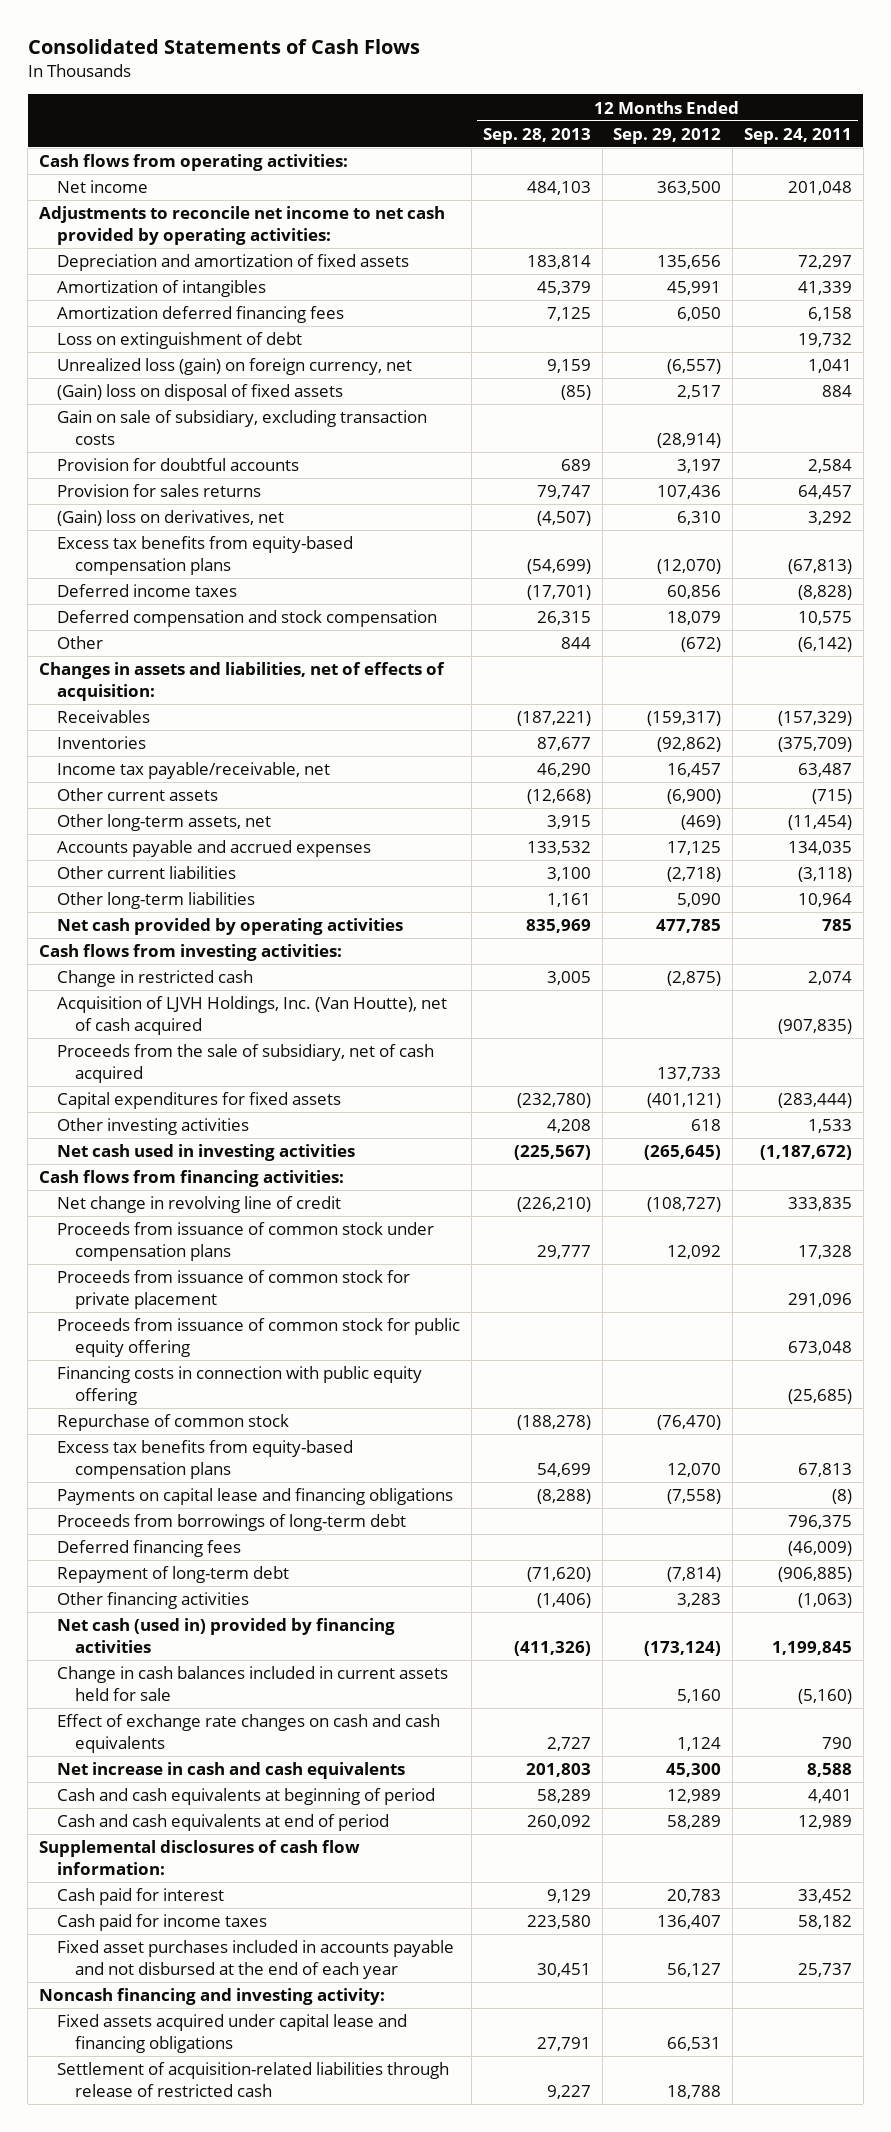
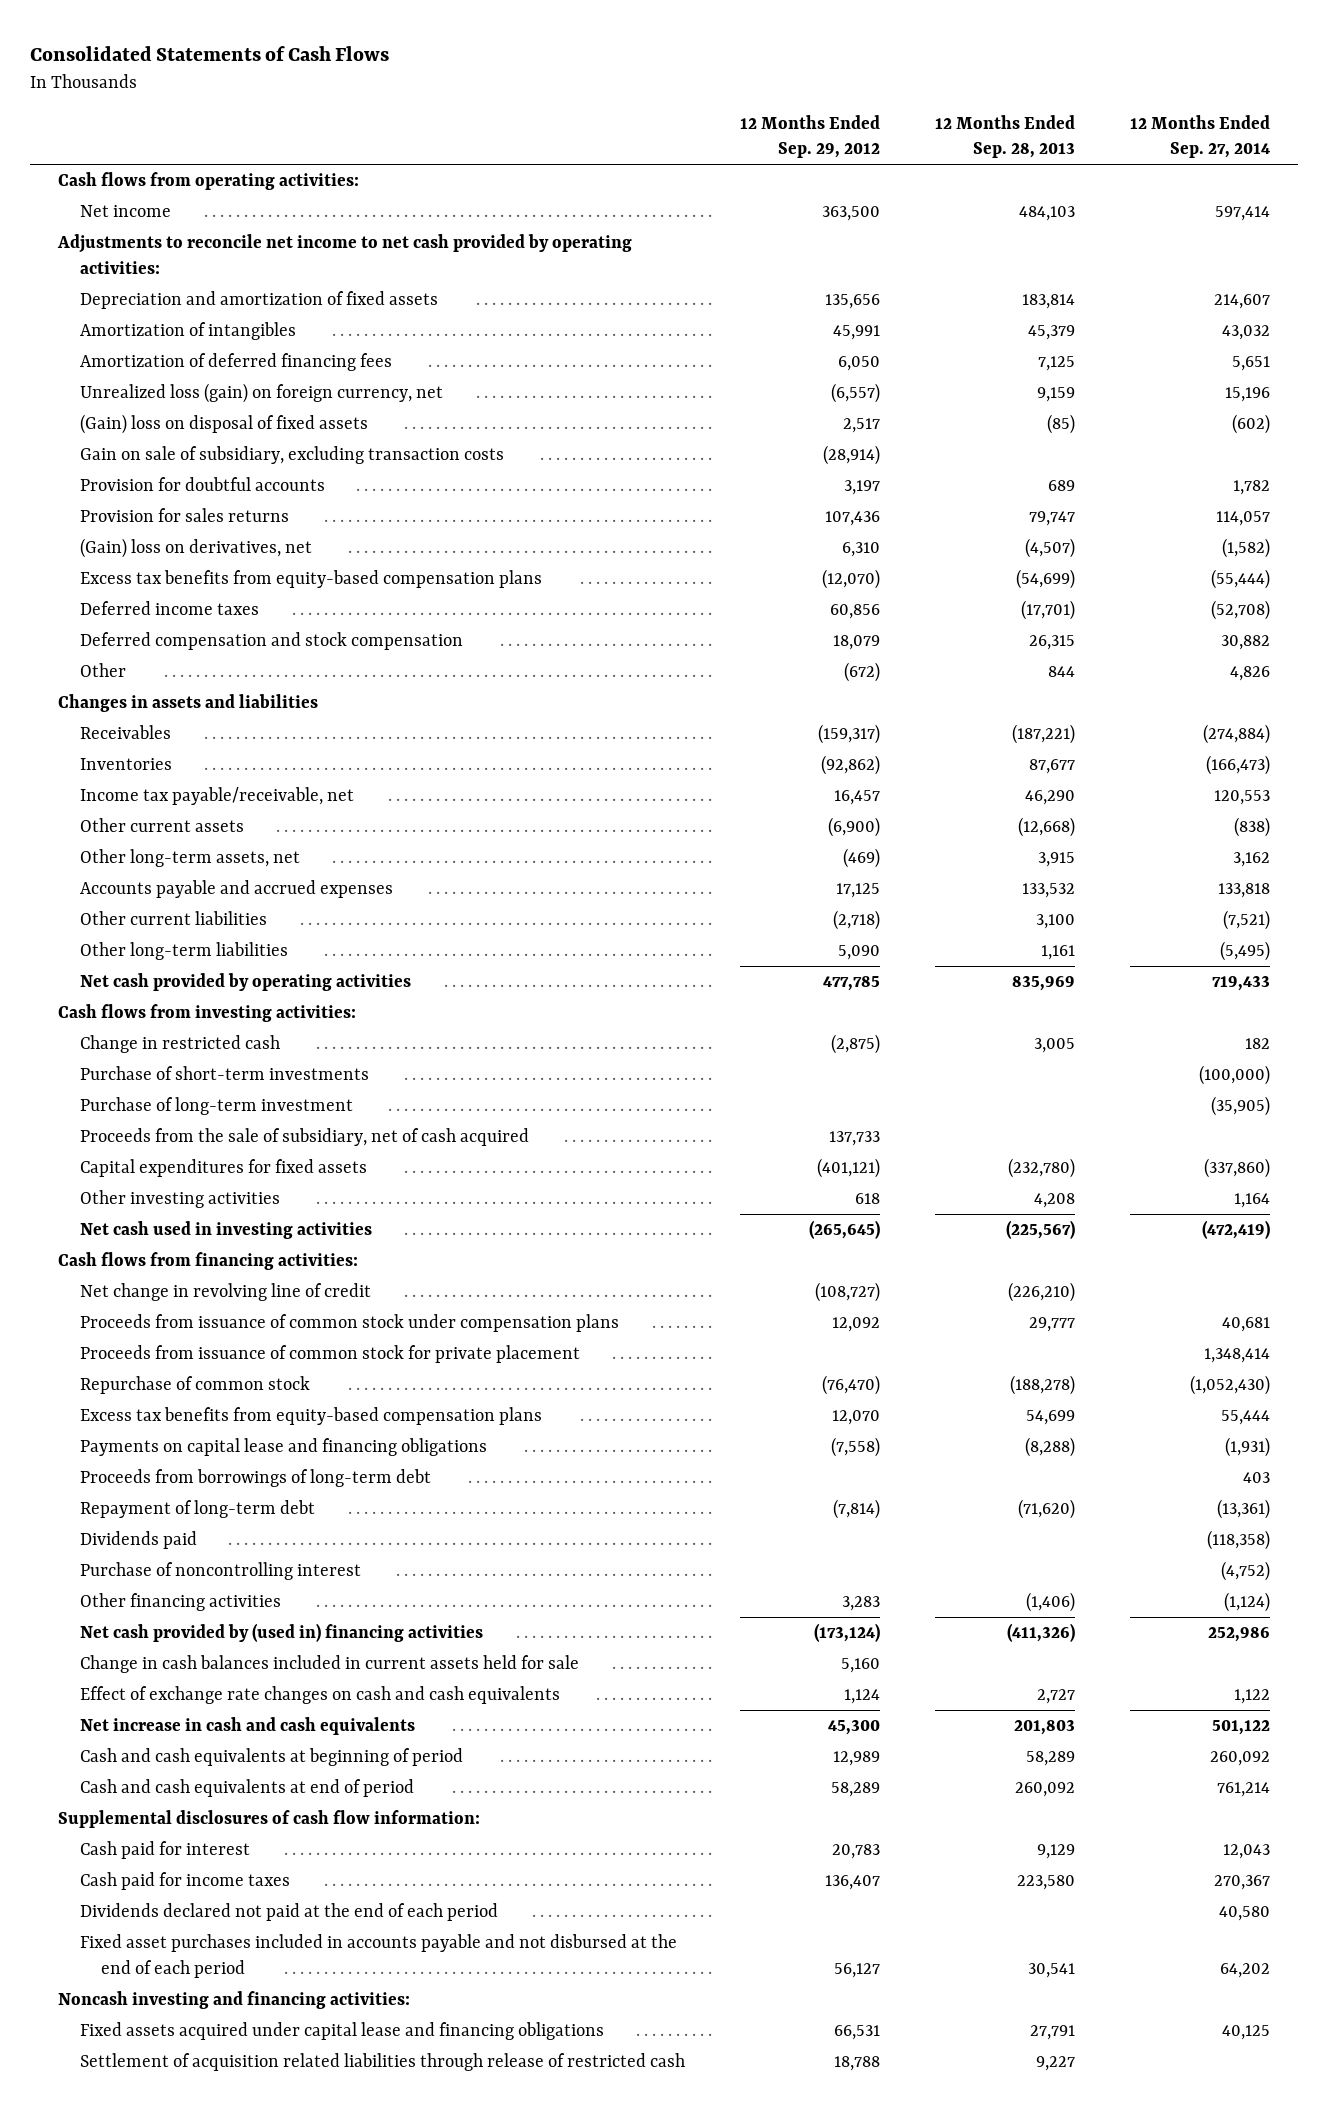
[743,127,852,144] Sep. 24, 2011 -> none
none -> [1129,114,1270,158] 12 Months Ended Sep. 27, 2014
[57,332,303,350] Loss on extinguishment of debt -> none
[57,306,345,324] Amortization deferred financing fees -> [79,353,392,372] Amortization of deferred financing fees
[39,662,446,701] Changes in assets and liabilities, net of effects of acquisition: -> [57,694,318,713] Changes in assets and liabilities
[57,996,448,1035] Acquisition of LJVH Holdings, Inc. (Van Houtte), net of cash acquired -> none
none -> [79,1066,369,1081] Purchase of short-term investments
none -> [79,1097,353,1116] Purchase of long-term investment
[57,1318,461,1357] Proceeds from issuance of common stock for public equity offering -> none
[57,1366,423,1405] Financing costs in connection with public equity offering -> none
[57,1540,242,1558] Deferred financing fees -> none
none -> [79,1531,197,1550] Dividends paid
none -> [79,1562,361,1581] Purchase of noncontrolling interest
[57,1618,396,1653] Net cash (used in) provided by financing activities -> [79,1623,483,1643] Net cash provided by (used in) financing activities
none -> [79,1903,498,1922] Dividends declared not paid at the end of each period
[57,1940,455,1979] Fixed asset purchases included in accounts payable and not disbursed at the end of each year -> [79,1934,677,1978] Fixed asset purchases included in accounts payable and not disbursed at the end of each period
[536,1962,591,1977] 30,451 -> [1027,1962,1075,1978] 30,541
[39,1988,386,2006] Noncash financing and investing activity: -> [57,1991,410,2010] Noncash investing and financing activities:
[57,2062,450,2097] Settlement of acquisition-related liabilities through release of restricted cash -> [79,2053,685,2072] Settlement of acquisition related liabilities through release of restricted cash

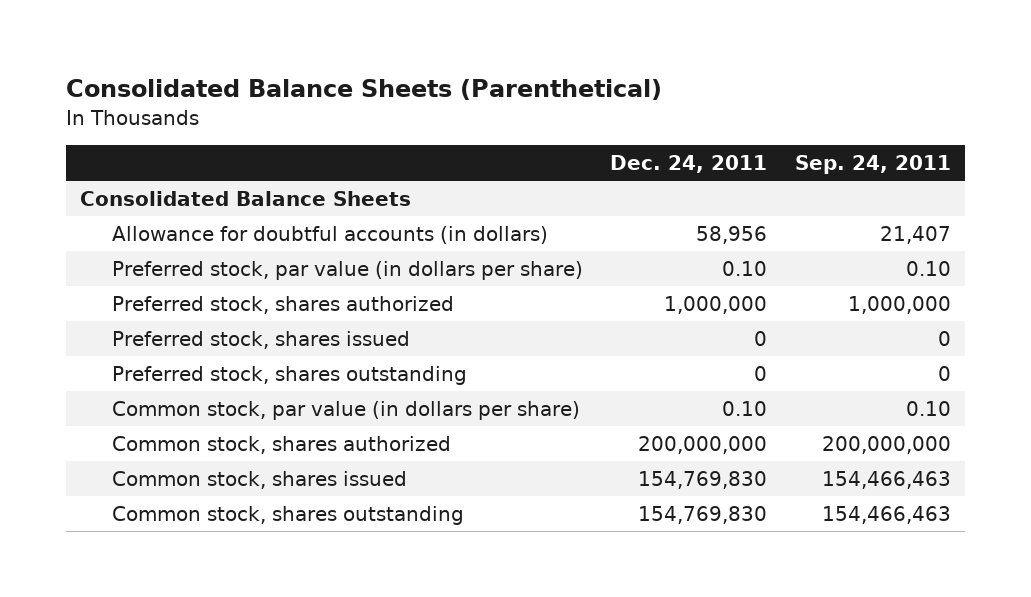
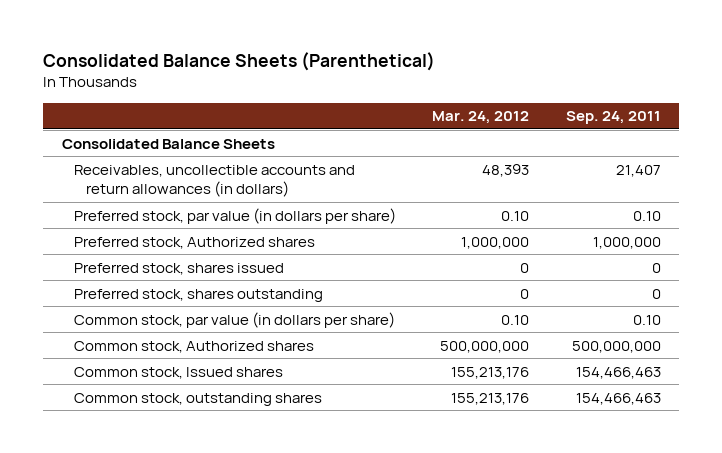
[610,154,768,173] Dec. 24, 2011 -> none
none -> [432,111,530,125] Mar. 24, 2012
[111,226,548,245] Allowance for doubtful accounts (in dollars) -> [73,164,355,198] Receivables, uncollectible accounts and return allowances (in dollars)
[111,296,454,315] Preferred stock, shares authorized -> [73,236,315,249] Preferred stock, Authorized shares
[111,436,451,455] Common stock, shares authorized -> [73,340,314,353] Common stock, Authorized shares
[821,436,951,455] 200,000,000 -> [571,340,661,353] 500,000,000
[111,471,407,490] Common stock, shares issued -> [73,366,283,379] Common stock, Issued shares
[111,506,464,526] Common stock, shares outstanding -> [73,392,322,406] Common stock, outstanding shares

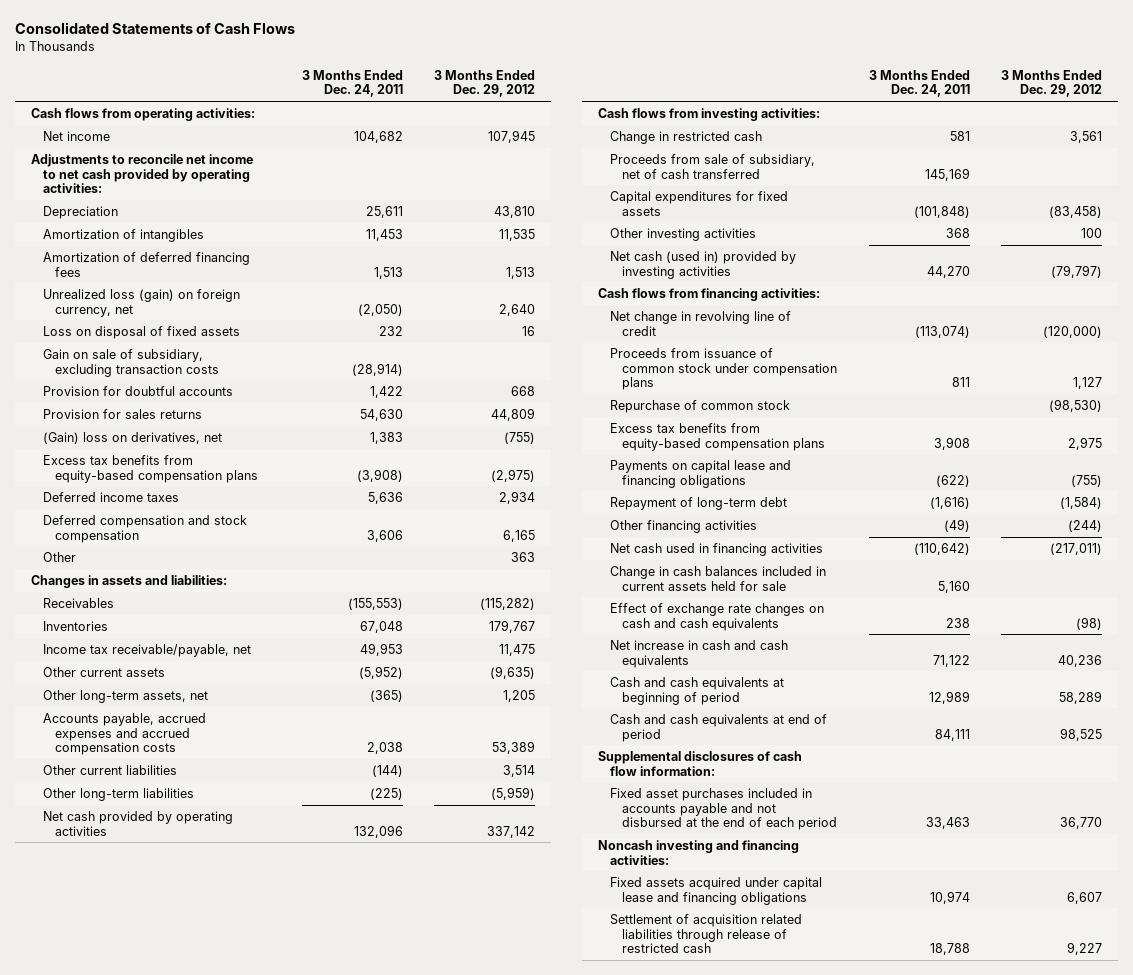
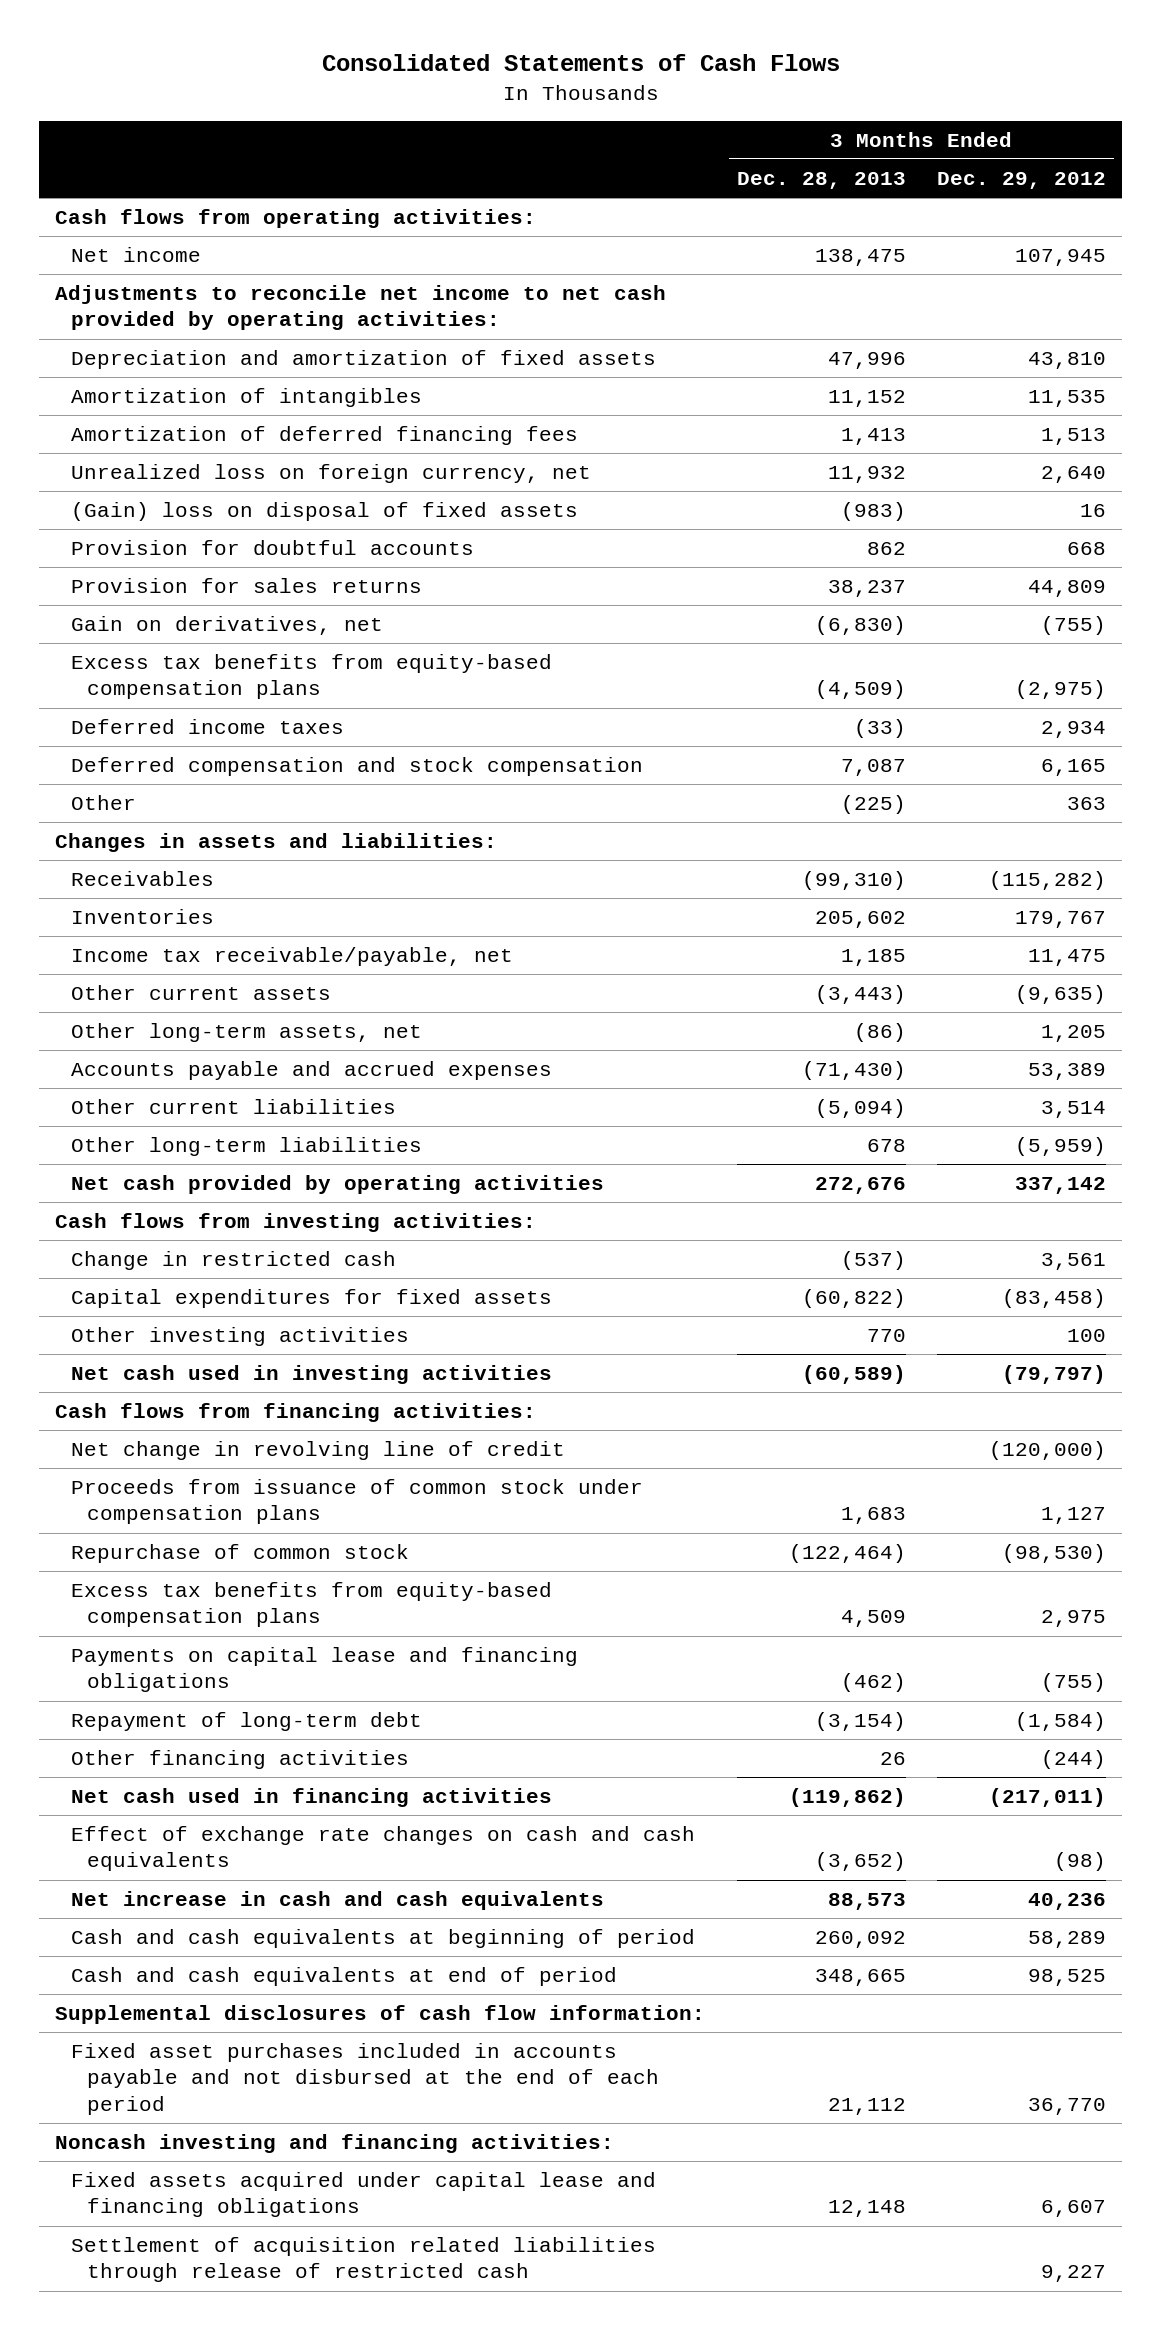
[301,69,403,98] 3 Months Ended Dec. 24, 2011 -> none
none -> [736,172,906,190] Dec. 28, 2013
[43,205,119,219] Depreciation -> [70,350,656,370] Depreciation and amortization of fixed assets
[43,348,220,377] Gain on sale of subsidiary, excluding transaction costs -> none
[43,288,241,317] Unrealized loss (gain) on foreign currency, net -> [70,464,591,484] Unrealized loss on foreign currency, net
[43,325,241,339] Loss on disposal of fixed assets -> [70,502,578,522] (Gain) loss on disposal of fixed assets
[43,431,223,444] (Gain) loss on derivatives, net -> [70,616,383,636] Gain on derivatives, net
[43,712,207,756] Accounts payable, accrued expenses and accrued compensation costs -> [70,1061,552,1081] Accounts payable and accrued expenses
[610,153,816,179] Proceeds from sale of subsidiary, net of cash transferred -> none
[610,250,797,279] Net cash (used in) provided by investing activities -> [70,1365,552,1385] Net cash used in investing activities
[610,565,827,591] Change in cash balances included in current assets held for sale -> none

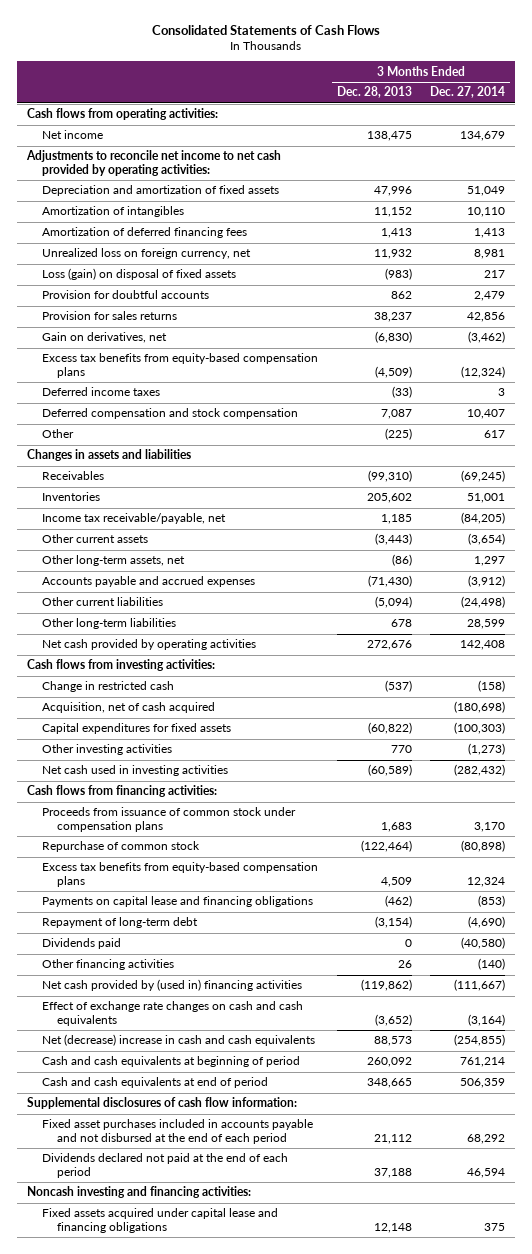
[937,172,1107,190] Dec. 29, 2012 -> none
none -> [430,86,506,99] Dec. 27, 2014
[70,502,578,522] (Gain) loss on disposal of fixed assets -> [41,268,236,281] Loss (gain) on disposal of fixed assets
[54,833,497,853] Changes in assets and liabilities: -> [26,449,191,462] Changes in assets and liabilities
none -> [41,702,215,714] Acquisition, net of cash acquired
[70,1441,565,1461] Net change in revolving line of credit -> none
none -> [41,938,121,950] Dividends paid
[70,1788,552,1808] Net cash used in financing activities -> [41,979,302,992] Net cash provided by (used in) financing activities
[70,1891,604,1911] Net increase in cash and cash equivalents -> [41,1034,315,1047] Net (decrease) increase in cash and cash equivalents
none -> [41,1153,288,1178] Dividends declared not paid at the end of each period
[70,2237,656,2283] Settlement of acquisition related liabilities through release of restricted cash -> none

